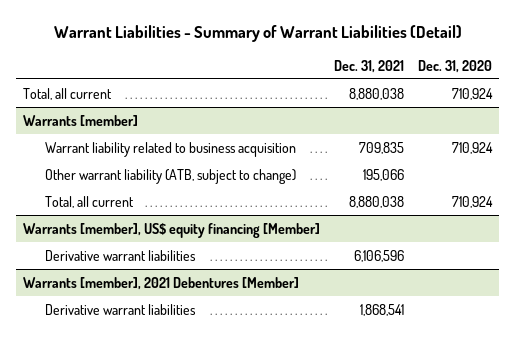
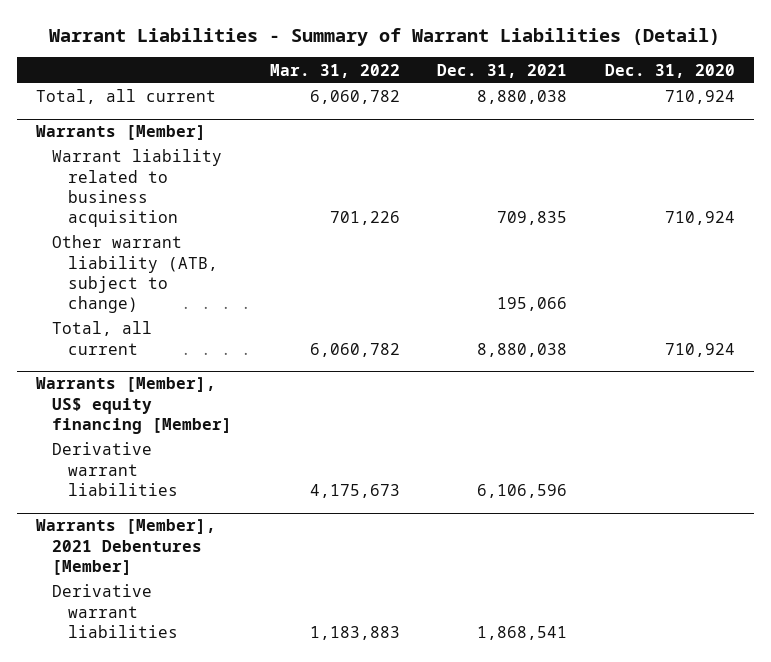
none -> [269,63,400,78] Mar. 31, 2022
[22,114,138,126] Warrants [member] -> [35,125,206,141] Warrants [Member]
[22,222,320,238] Warrants [member], US$ equity financing [Member] -> [35,377,232,434] Warrants [Member], US$ equity financing [Member]
[22,276,299,290] Warrants [member], 2021 Debentures [Member] -> [35,519,216,575] Warrants [Member], 2021 Debentures [Member]

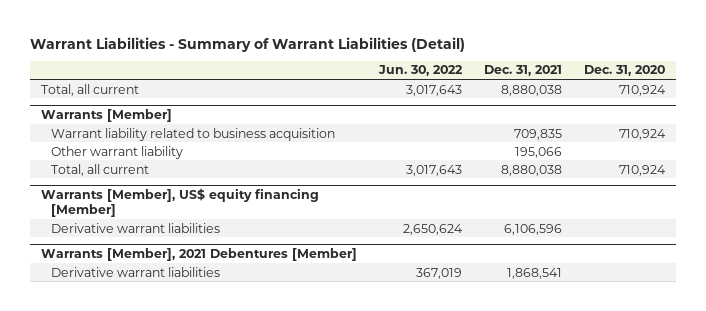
[269,63,400,78] Mar. 31, 2022 -> none
none -> [377,65,463,77] Jun. 30, 2022
[51,235,219,313] Other warrant liability (ATB, subject to change) -> [51,145,184,159] Other warrant liability

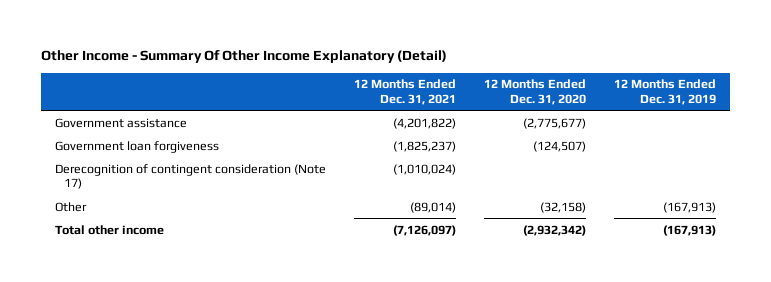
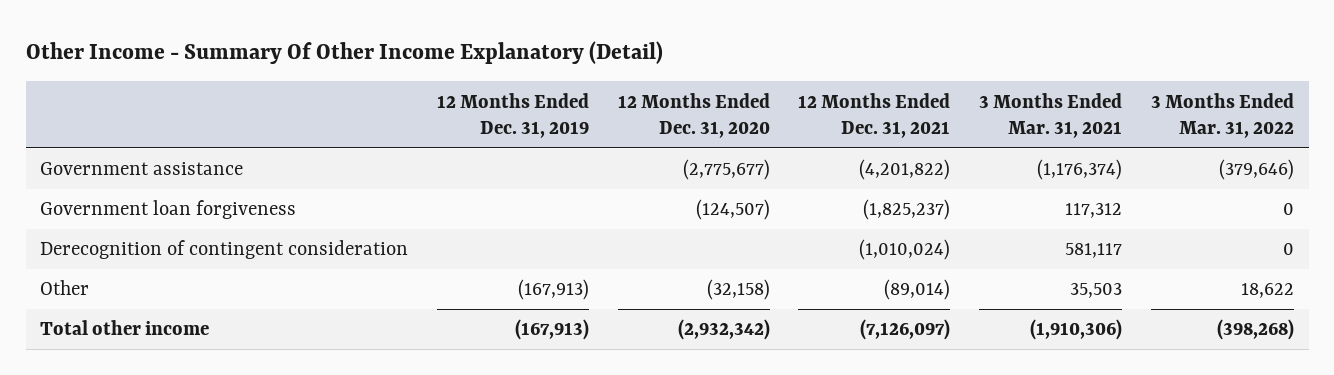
none -> [979,92,1123,138] 3 Months Ended Mar. 31, 2021
none -> [1151,92,1295,138] 3 Months Ended Mar. 31, 2022
[55,163,327,189] Derecognition of contingent consideration (Note 17) -> [40,240,409,260] Derecognition of contingent consideration

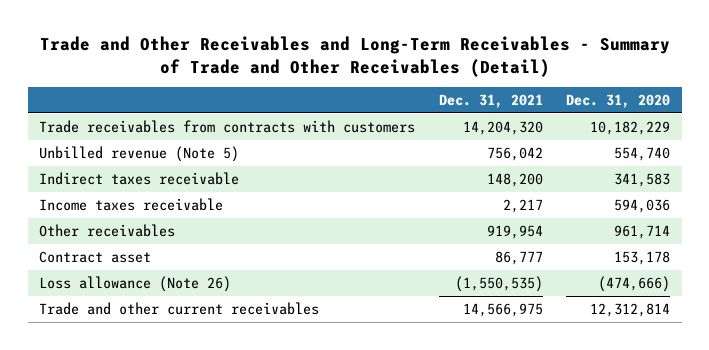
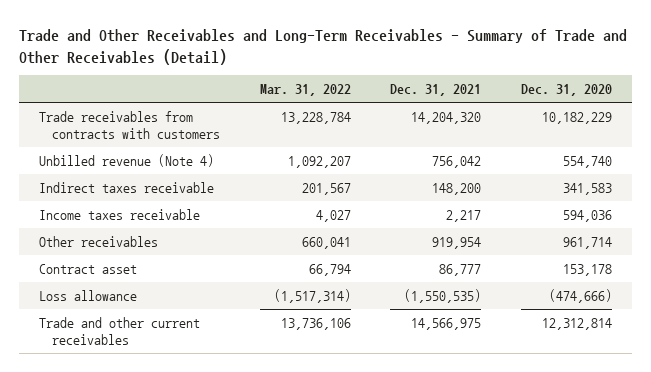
none -> [259,84,351,97] Mar. 31, 2022
[39,145,240,162] Unbilled revenue (Note 5) -> [38,153,214,167] Unbilled revenue (Note 4)
[39,275,232,292] Loss allowance (Note 26) -> [38,289,137,301] Loss allowance

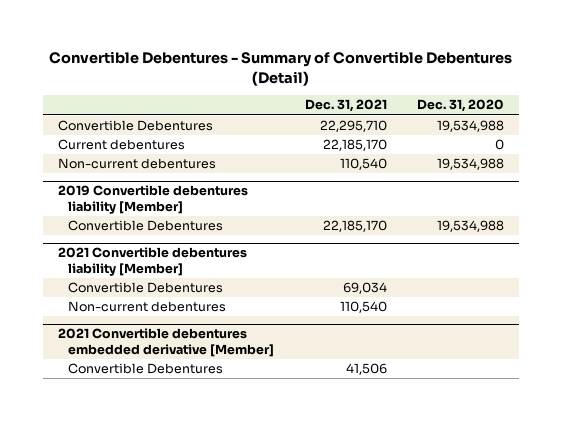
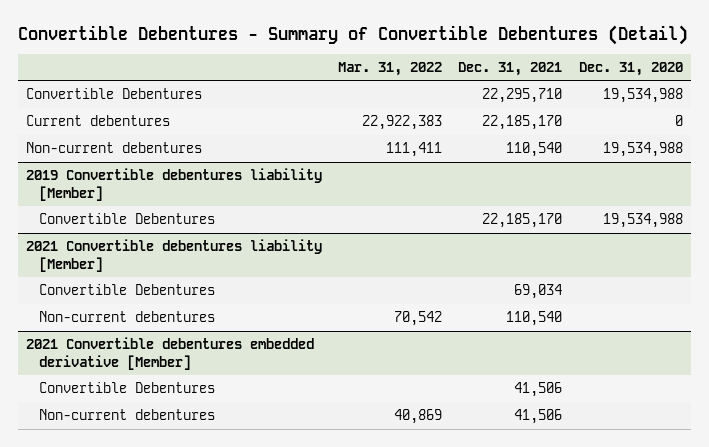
none -> [338,62,443,77] Mar. 31, 2022
none -> [39,409,216,421] Non-current debentures

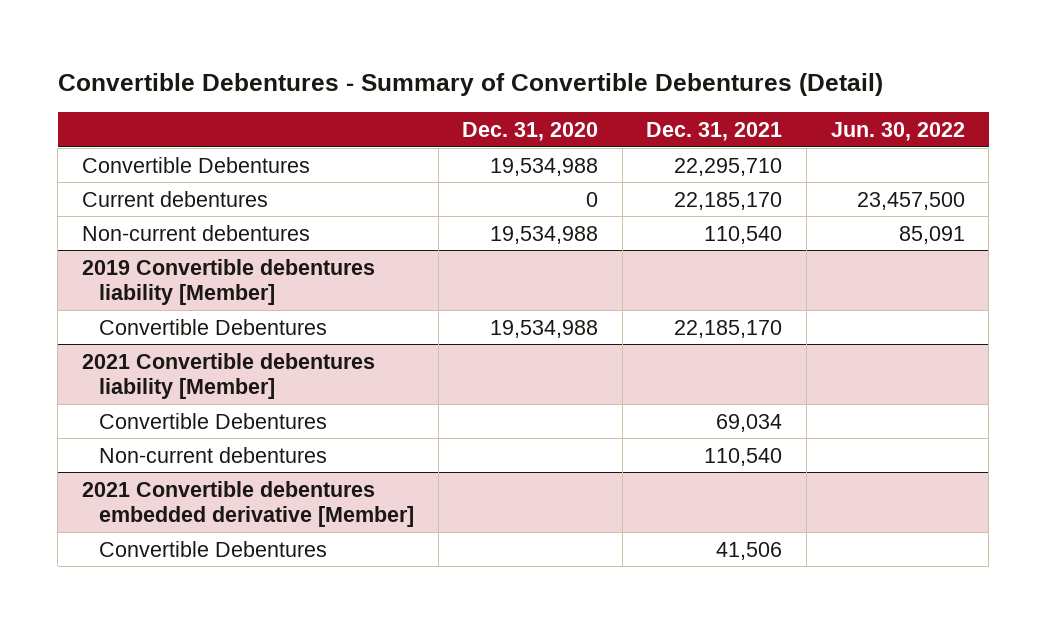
[338,62,443,77] Mar. 31, 2022 -> none
none -> [830,122,965,142] Jun. 30, 2022
[39,409,216,421] Non-current debentures -> none

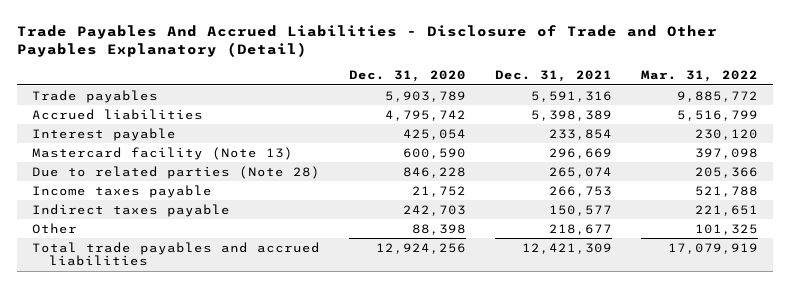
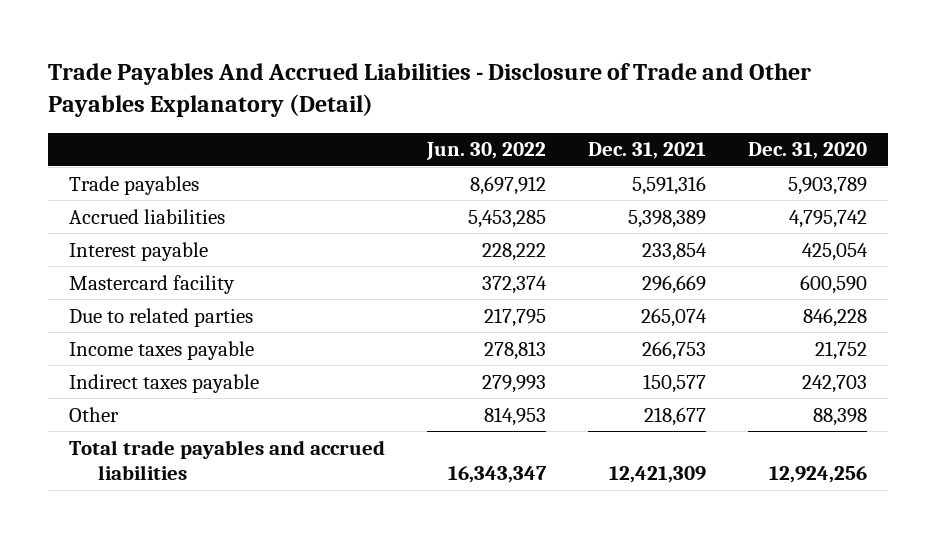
[641,70,759,83] Mar. 31, 2022 -> none
none -> [425,142,546,161] Jun. 30, 2022
[31,146,293,160] Mastercard facility (Note 13) -> [68,274,235,294] Mastercard facility
[31,165,320,179] Due to related parties (Note 28) -> [68,307,253,327] Due to related parties

